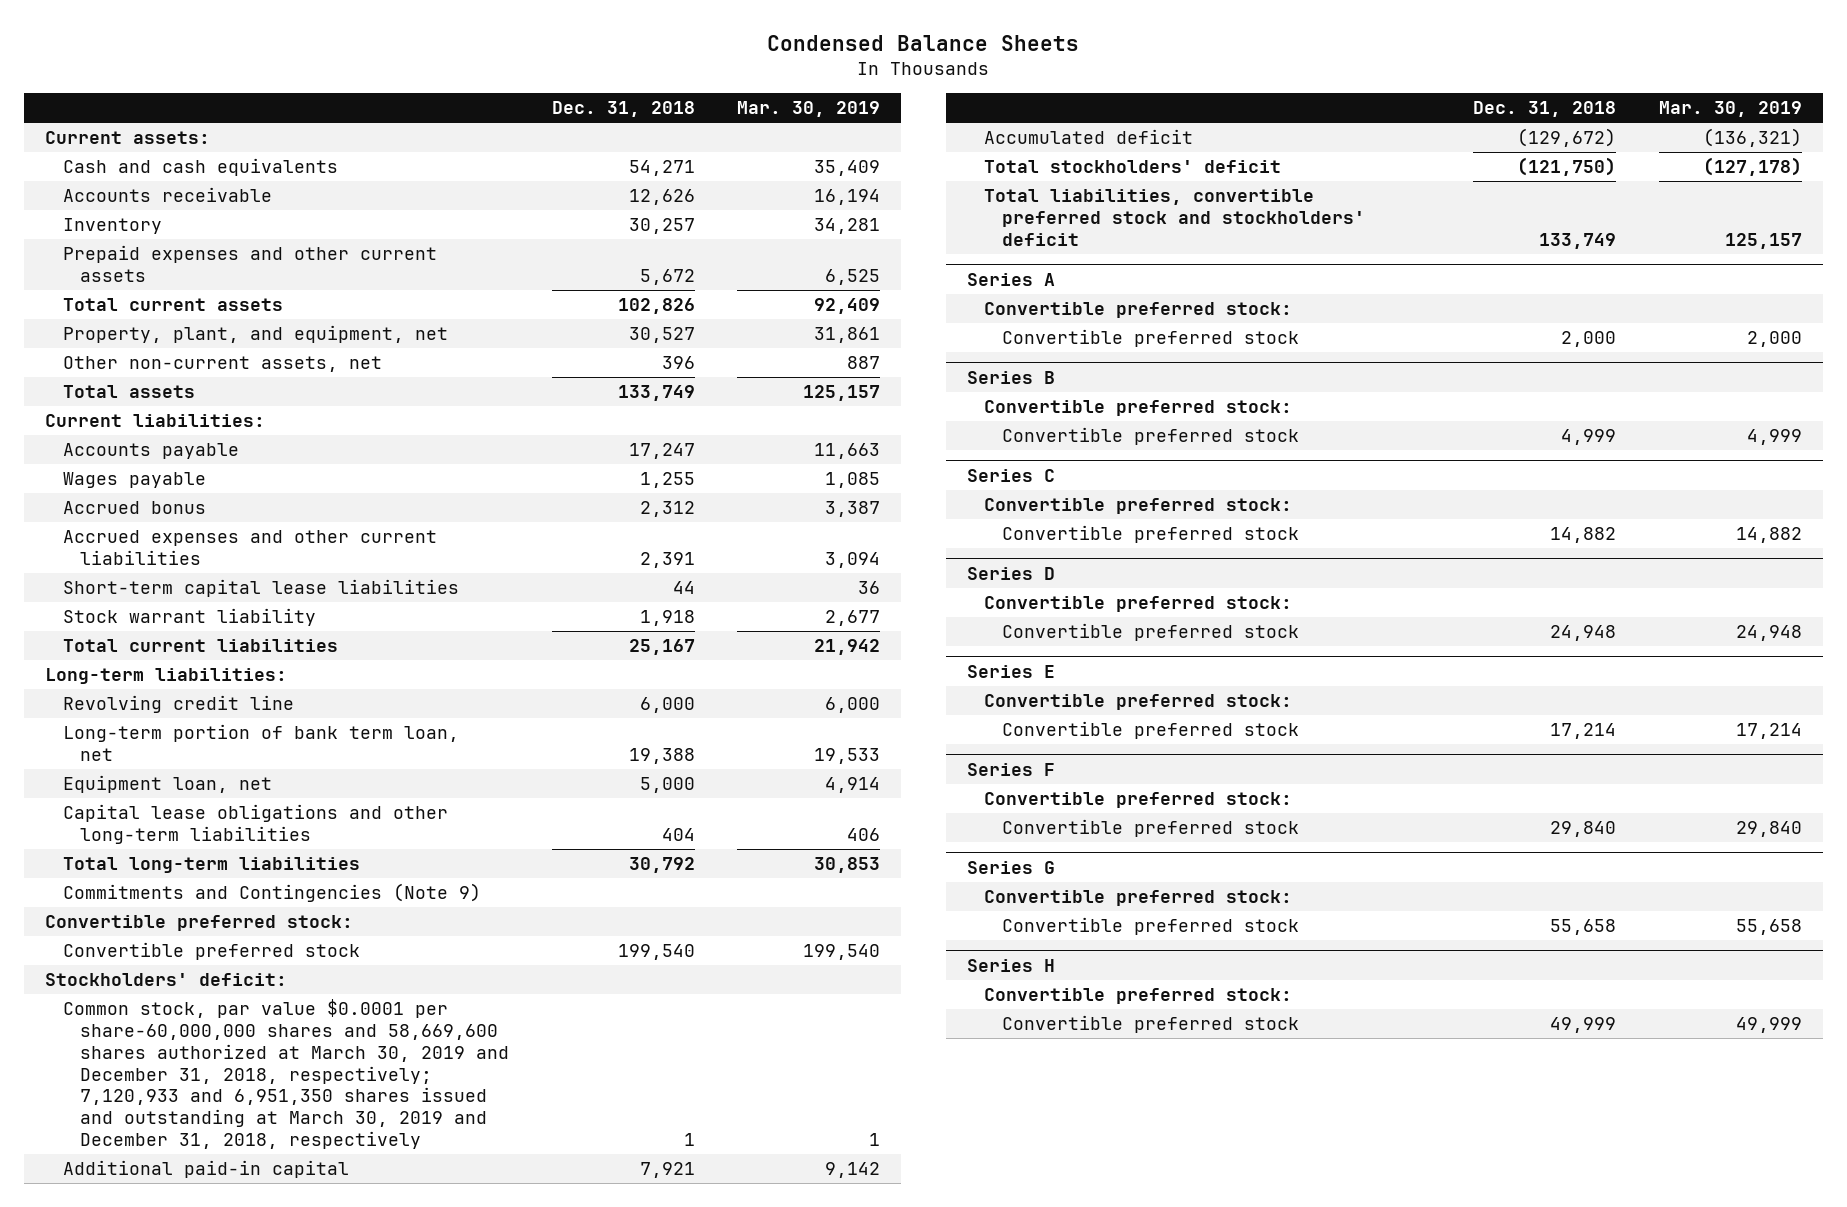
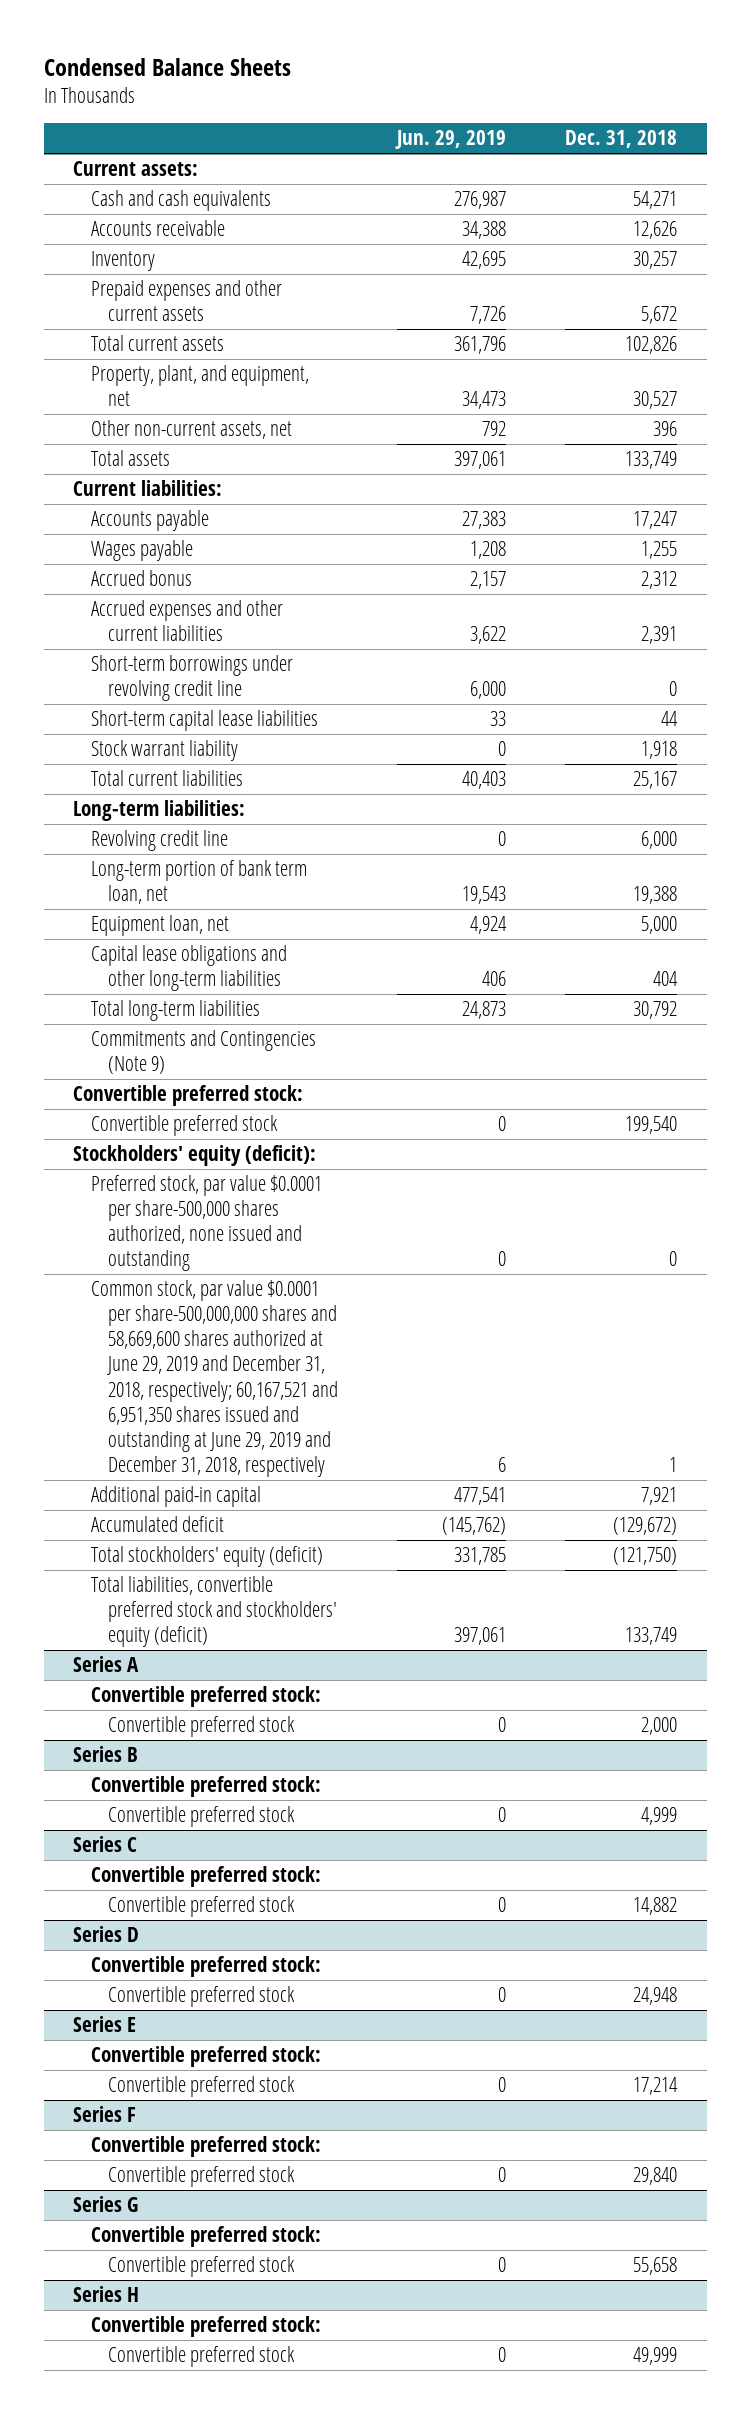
[737,101,881,118] Mar. 30, 2019 -> none
none -> [395,130,507,150] Jun. 29, 2019
none -> [90,655,293,702] Short-term borrowings under revolving credit line
[45,973,288,987] Stockholders' deficit: -> [73,1145,317,1167] Stockholders' equity (deficit):
none -> [90,1175,322,1272] Preferred stock, par value $0.0001 per share-500,000 shares authorized, none issued and outstanding
[62,999,510,1150] Common stock, par value $0.0001 per share-60,000,000 shares and 58,669,600 shares authorized at March 30, 2019 and December 31, 2018, respectively; 7,120,933 and 6,951,350 shares issued and outstanding at March 30, 2019 and December 31, 2018, respectively -> [90,1280,339,1477] Common stock, par value $0.0001 per share-500,000,000 shares and 58,669,600 shares authorized at June 29, 2019 and December 31, 2018, respectively; 60,167,521 and 6,951,350 shares issued and outstanding at June 29, 2019 and December 31, 2018, respectively
[984,160,1282,174] Total stockholders' deficit -> [90,1546,323,1568] Total stockholders' equity (deficit)
[984,189,1365,246] Total liabilities, convertible preferred stock and stockholders' deficit -> [90,1576,338,1648] Total liabilities, convertible preferred stock and stockholders' equity (deficit)

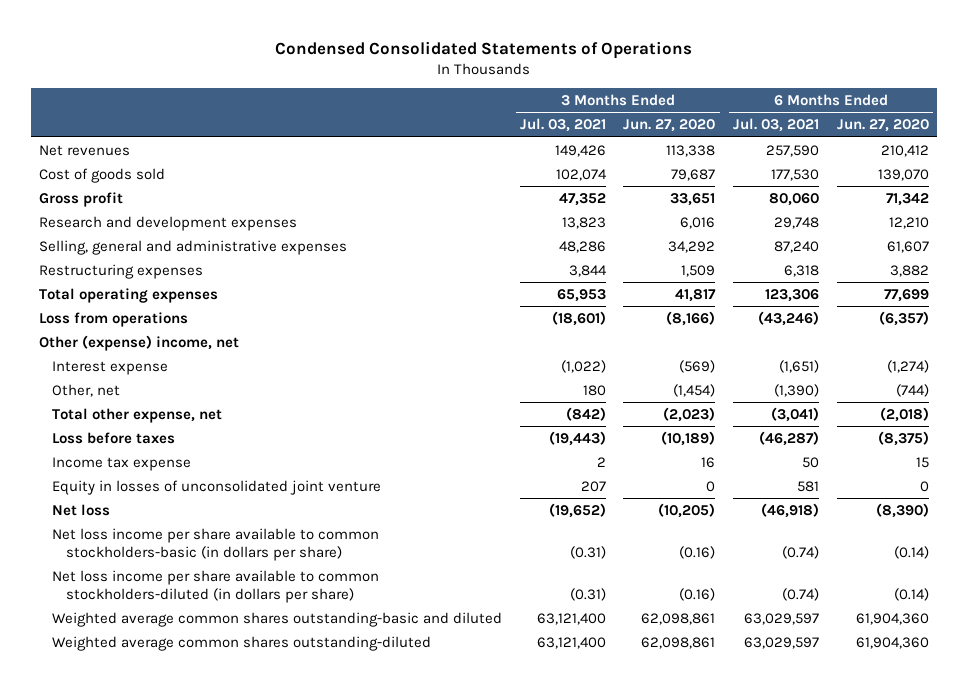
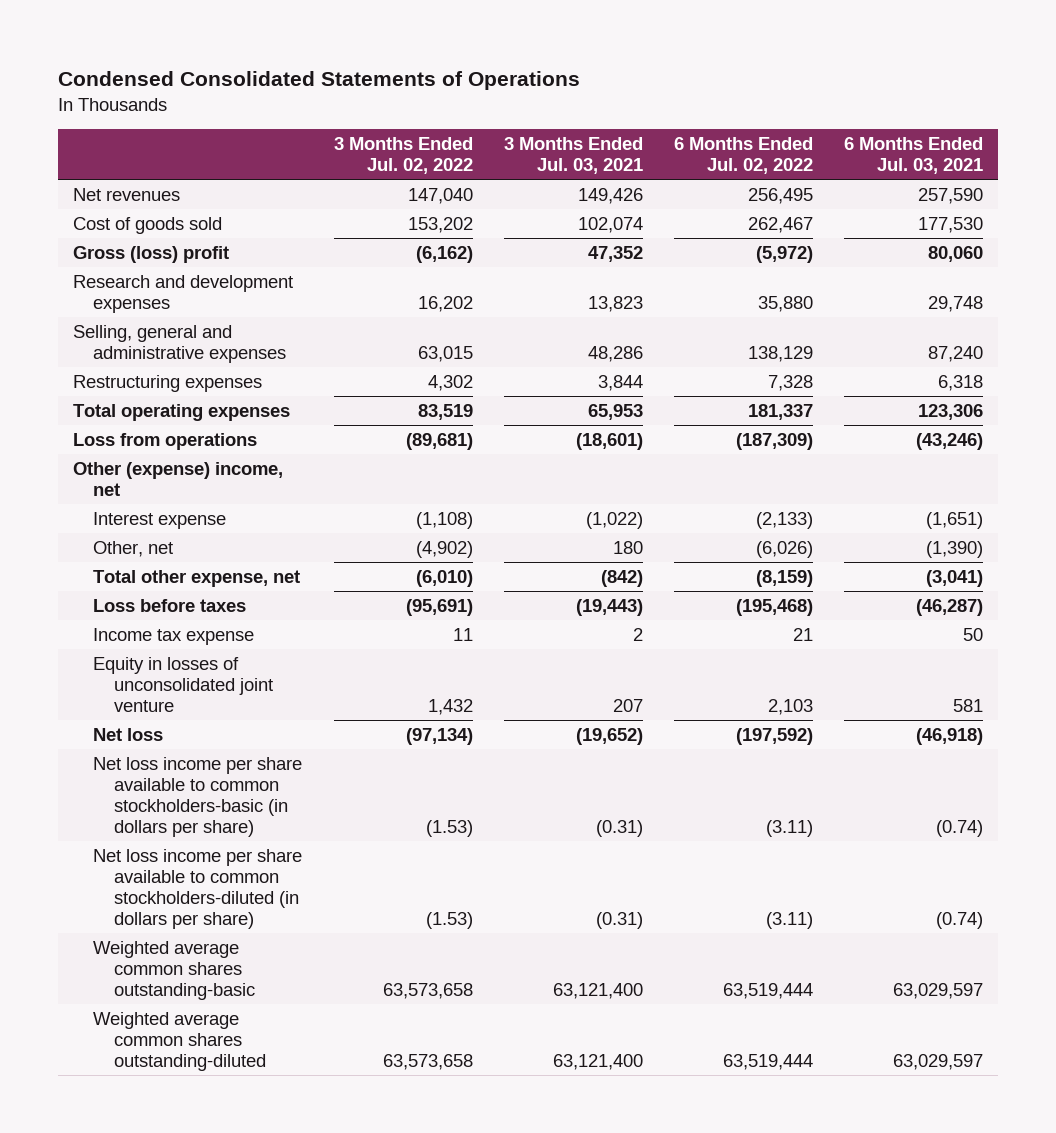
[623,119,716,133] Jun. 27, 2020 -> none
[836,119,929,133] Jun. 27, 2020 -> none
none -> [333,137,473,175] 3 Months Ended Jul. 02, 2022
none -> [673,137,813,175] 6 Months Ended Jul. 02, 2022
[39,191,124,207] Gross profit -> [73,245,230,263] Gross (loss) profit
[52,611,503,627] Weighted average common shares outstanding-basic and diluted -> [93,940,255,1001] Weighted average common shares outstanding-basic

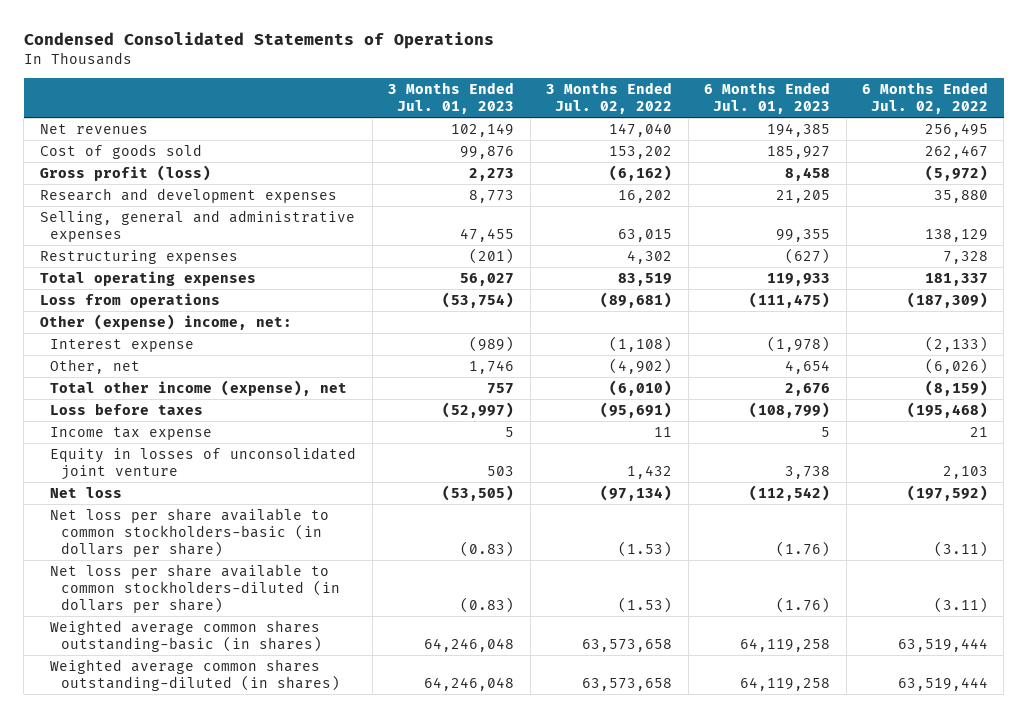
[503,137,643,175] 3 Months Ended Jul. 03, 2021 -> none
[843,137,983,175] 6 Months Ended Jul. 03, 2021 -> none
none -> [388,82,515,115] 3 Months Ended Jul. 01, 2023
none -> [704,82,831,115] 6 Months Ended Jul. 01, 2023
[73,245,230,263] Gross (loss) profit -> [39,164,211,181] Gross profit (loss)
[73,461,284,496] Other (expense) income, net -> [39,313,292,330] Other (expense) income, net:
[93,569,301,587] Total other expense, net -> [50,379,348,396] Total other income (expense), net
[93,756,303,838] Net loss income per share available to common stockholders-basic (in dollars per share) -> [50,507,330,557] Net loss per share available to common stockholders-basic (in dollars per share)
[93,848,303,930] Net loss income per share available to common stockholders-diluted (in dollars per share) -> [50,563,340,613] Net loss per share available to common stockholders-diluted (in dollars per share)
[93,940,255,1001] Weighted average common shares outstanding-basic -> [50,619,322,652] Weighted average common shares outstanding-basic (in shares)
[93,1011,266,1072] Weighted average common shares outstanding-diluted -> [50,658,340,691] Weighted average common shares outstanding-diluted (in shares)

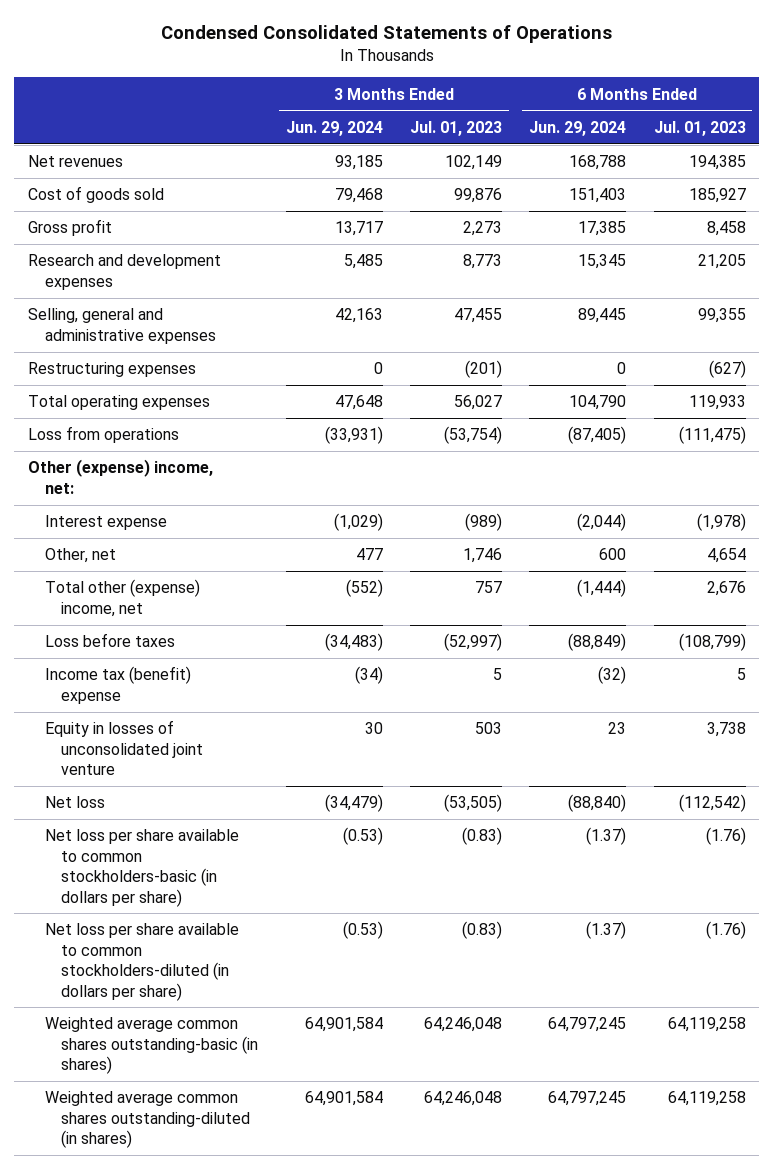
[546,82,673,115] 3 Months Ended Jul. 02, 2022 -> none
[861,82,988,115] 6 Months Ended Jul. 02, 2022 -> none
none -> [285,120,383,136] Jun. 29, 2024
none -> [529,120,627,136] Jun. 29, 2024
[39,164,211,181] Gross profit (loss) -> [27,219,112,237] Gross profit
[50,379,348,396] Total other income (expense), net -> [44,579,200,617] Total other (expense) income, net
[50,426,213,440] Income tax expense -> [44,666,191,704] Income tax (benefit) expense

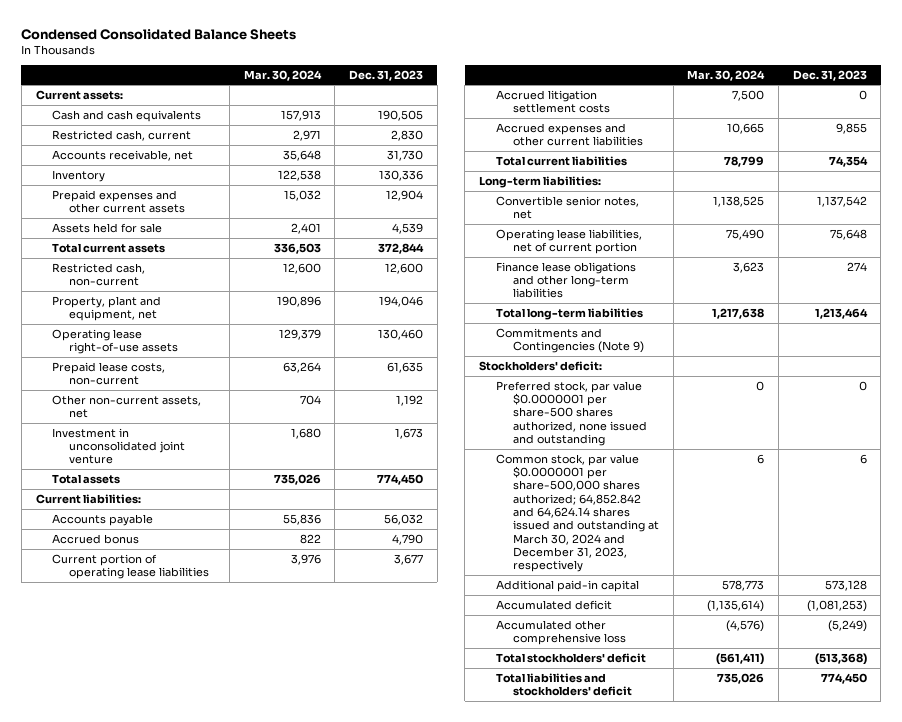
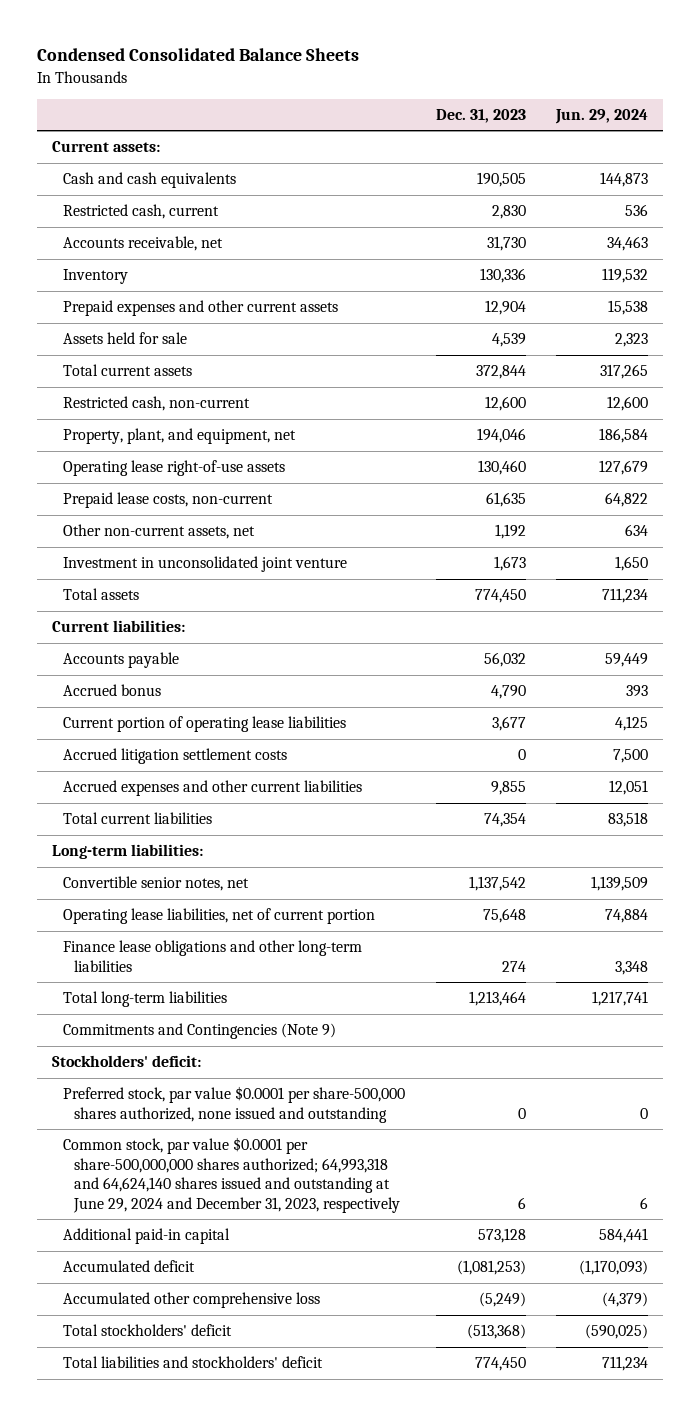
[243,69,322,81] Mar. 30, 2024 -> none
none -> [554,108,648,124] Jun. 29, 2024
[52,295,162,322] Property, plant and equipment, net -> [63,428,297,445] Property, plant, and equipment, net
[496,380,647,447] Preferred stock, par value $0.0000001 per share-500 shares authorized, none issued and outstanding -> [63,1086,406,1123] Preferred stock, par value $0.0001 per share-500,000 shares authorized, none issued and outstanding
[496,453,659,573] Common stock, par value $0.0000001 per share-500,000 shares authorized; 64,852.842 and 64,624.14 shares issued and outstanding at March 30, 2024 and December 31, 2023, respectively -> [63,1137,401,1213] Common stock, par value $0.0001 per share-500,000,000 shares authorized; 64,993,318 and 64,624,140 shares issued and outstanding at June 29, 2024 and December 31, 2023, respectively

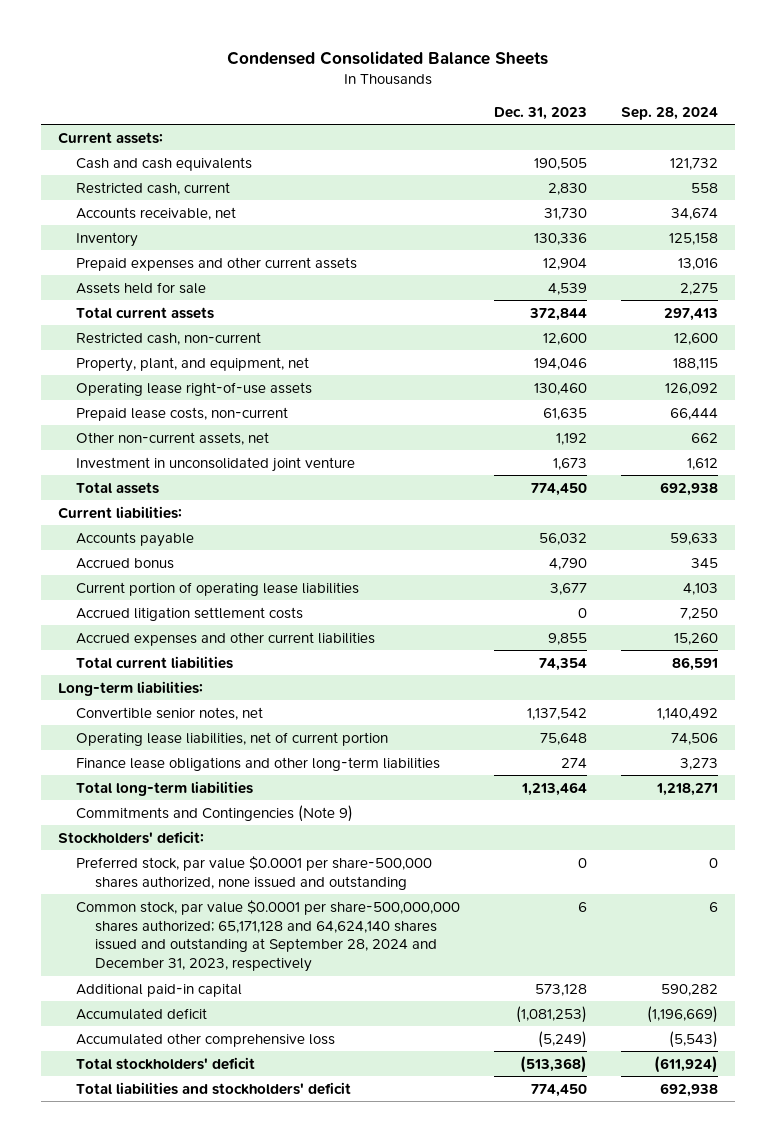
[554,108,648,124] Jun. 29, 2024 -> none
none -> [620,106,718,120] Sep. 28, 2024
[63,1137,401,1213] Common stock, par value $0.0001 per share-500,000,000 shares authorized; 64,993,318 and 64,624,140 shares issued and outstanding at June 29, 2024 and December 31, 2023, respectively -> [76,899,461,973] Common stock, par value $0.0001 per share-500,000,000 shares authorized; 65,171,128 and 64,624,140 shares issued and outstanding at September 28, 2024 and December 31, 2023, respectively

